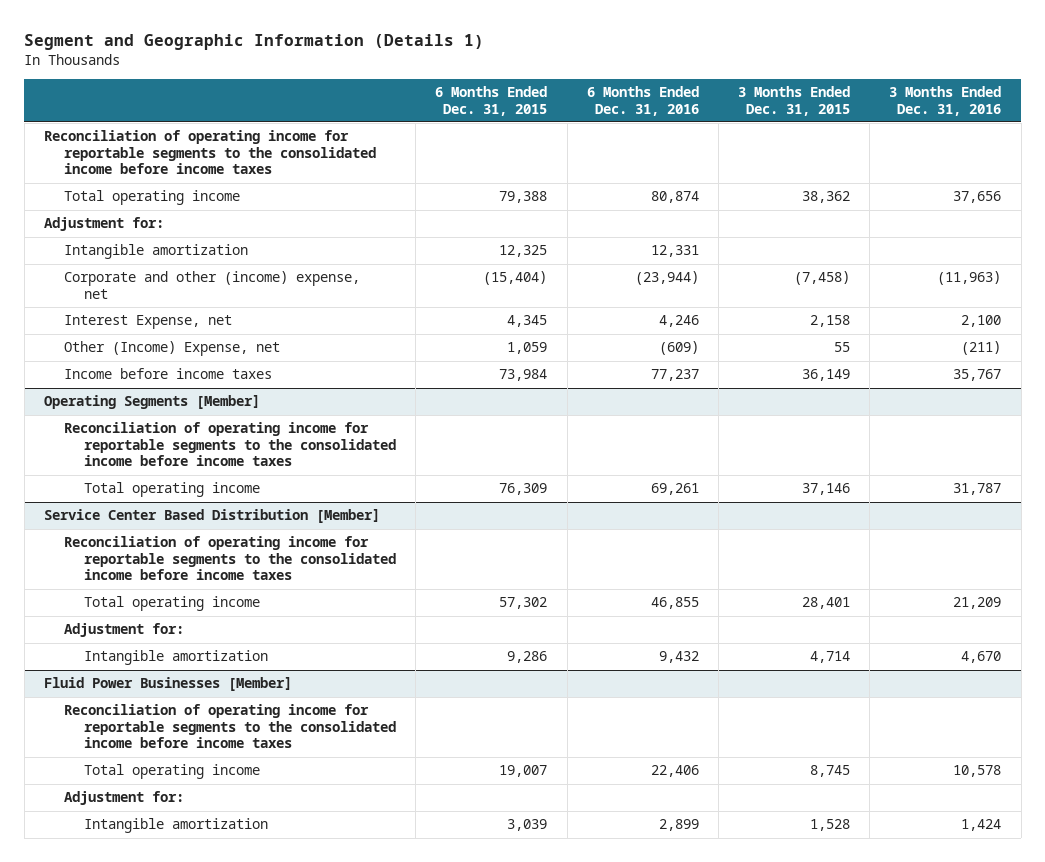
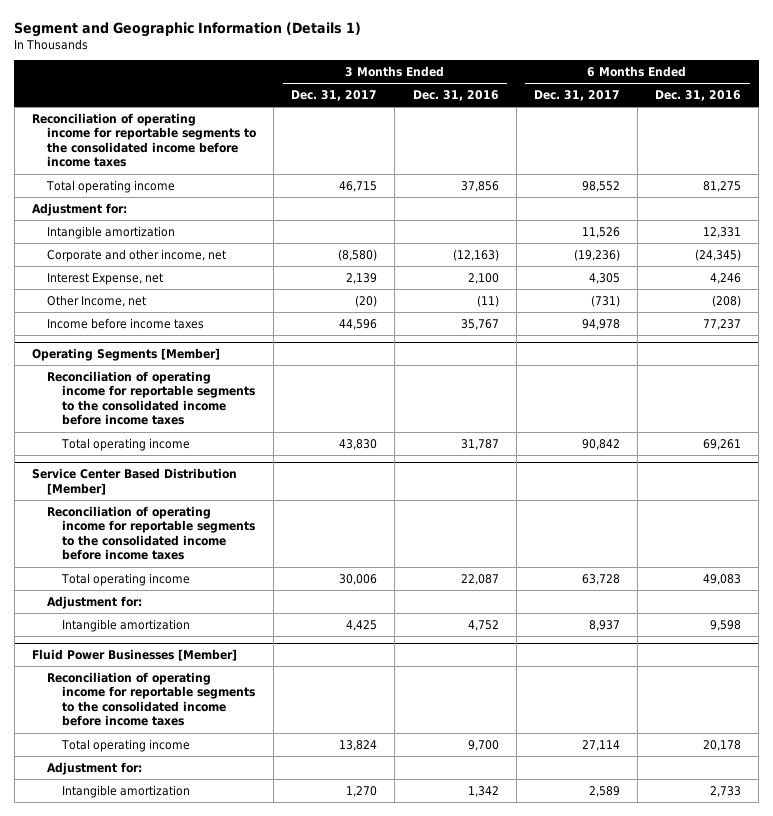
[435,86,548,116] 6 Months Ended Dec. 31, 2015 -> none
[738,86,851,116] 3 Months Ended Dec. 31, 2015 -> none
none -> [291,90,378,102] Dec. 31, 2017
none -> [533,90,620,102] Dec. 31, 2017
[650,191,699,204] 80,874 -> [702,180,741,192] 81,275
[953,191,1002,204] 37,656 -> [460,180,499,192] 37,856
[63,271,360,299] Corporate and other (income) expense, net -> [47,248,227,262] Corporate and other income, net
[634,271,699,286] (23,944) -> [694,248,741,261] (24,345)
[937,271,1002,286] (11,963) -> [452,248,499,261] (12,163)
[63,341,280,357] Other (Income) Expense, net -> [47,294,147,307] Other Income, net
[658,341,699,356] (609) -> [711,294,741,307] (208)
[961,341,1002,356] (211) -> [476,294,499,307] (11)
[650,597,699,610] 46,855 -> [702,573,741,585] 49,083
[953,597,1002,610] 21,209 -> [460,573,499,585] 22,087
[658,651,699,664] 9,432 -> [709,619,741,631] 9,598
[961,651,1002,664] 4,670 -> [467,619,499,631] 4,752
[650,765,699,778] 22,406 -> [702,739,741,751] 20,178
[953,765,1002,778] 10,578 -> [467,739,499,751] 9,700
[658,819,699,832] 2,899 -> [709,785,741,797] 2,733
[961,819,1002,832] 1,424 -> [467,785,499,797] 1,342

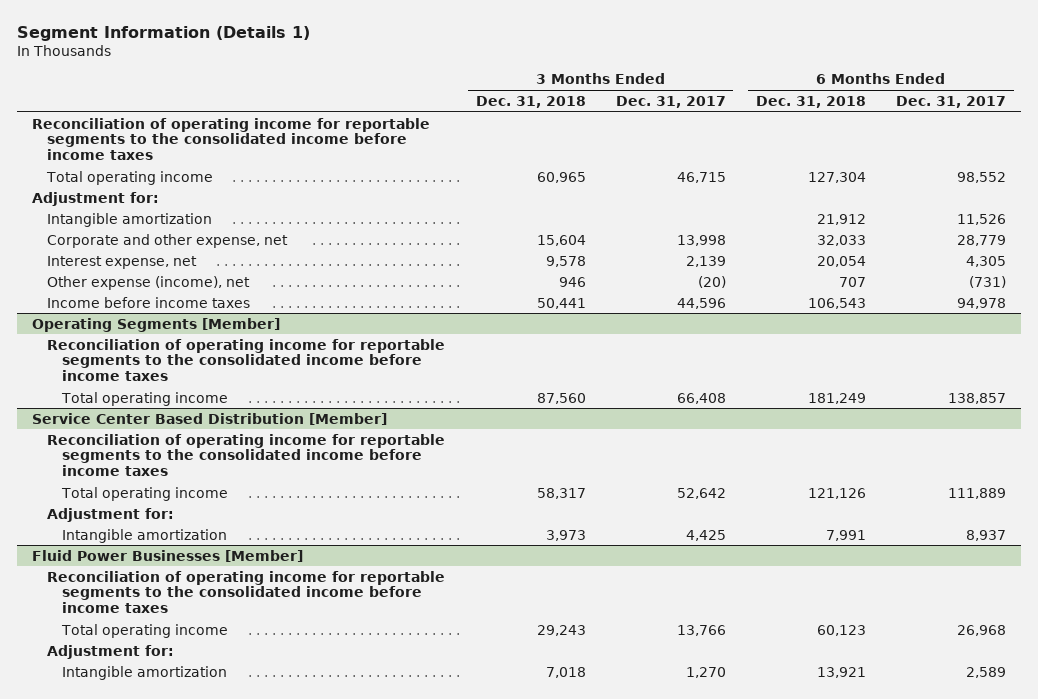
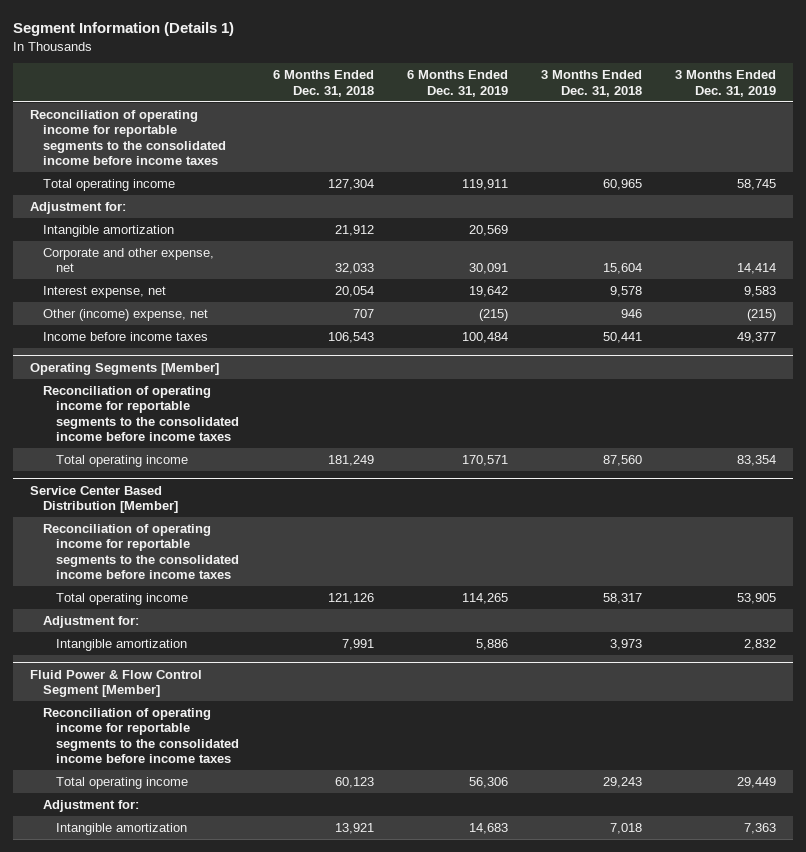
[615,95,726,108] Dec. 31, 2017 -> none
[896,95,1007,108] Dec. 31, 2017 -> none
none -> [406,70,508,97] 6 Months Ended Dec. 31, 2019
none -> [675,70,777,97] 3 Months Ended Dec. 31, 2019
[47,275,251,290] Other expense (income), net -> [42,308,208,321] Other (income) expense, net
[32,549,304,562] Fluid Power Businesses [Member] -> none
none -> [29,669,202,697] Fluid Power & Flow Control Segment [Member]

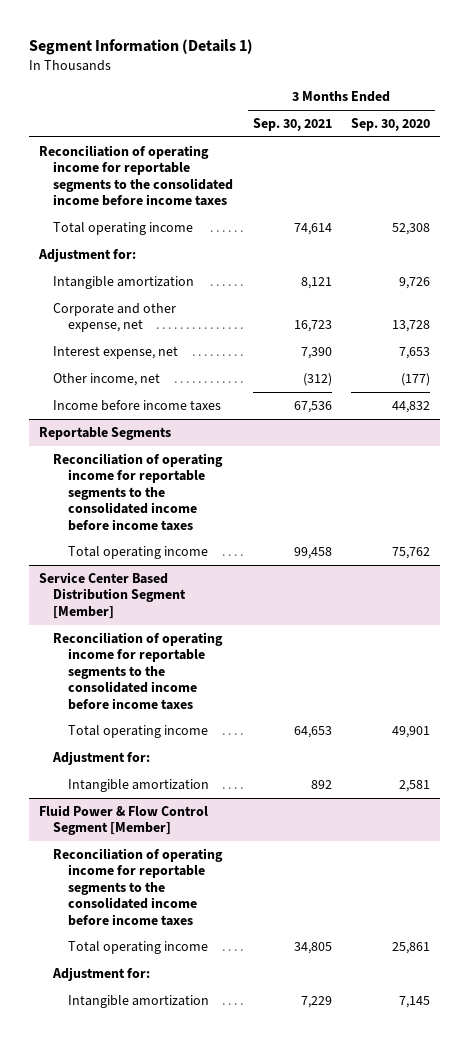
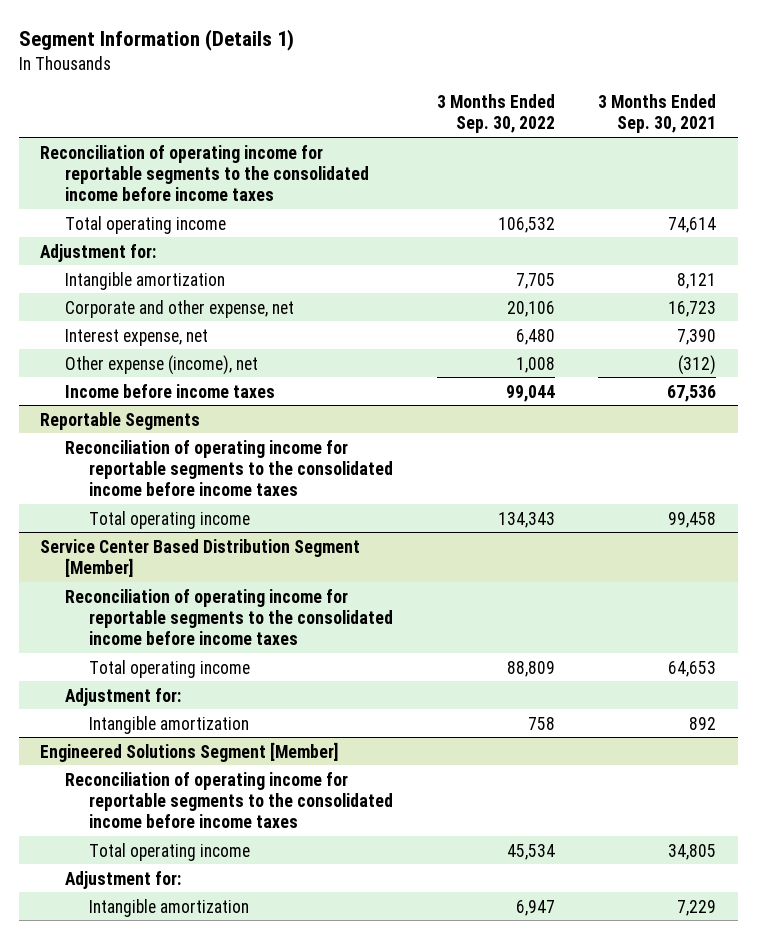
[350,118,430,132] Sep. 30, 2020 -> none
none -> [436,94,555,134] 3 Months Ended Sep. 30, 2022
[53,372,161,386] Other income, net -> [64,354,258,375] Other expense (income), net
[38,804,208,836] Fluid Power & Flow Control Segment [Member] -> none
none -> [40,741,339,762] Engineered Solutions Segment [Member]

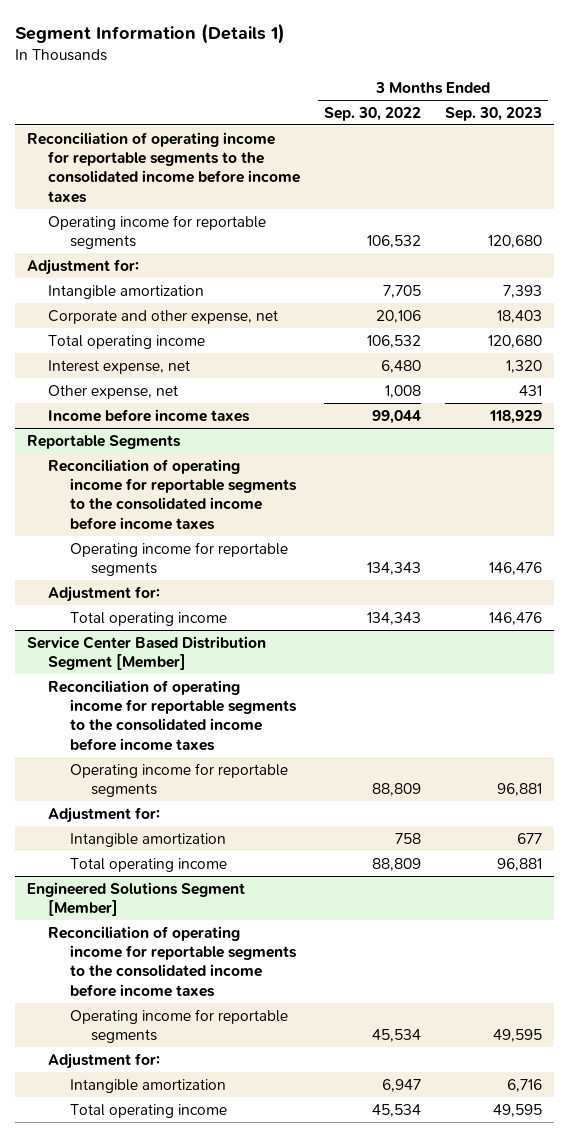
[598,94,717,134] 3 Months Ended Sep. 30, 2021 -> none
none -> [444,106,542,121] Sep. 30, 2023
none -> [48,214,267,249] Operating income for reportable segments
[64,215,226,234] Total operating income -> [48,334,206,349] Total operating income
[64,354,258,375] Other expense (income), net -> [48,384,179,399] Other expense, net
none -> [69,541,288,576] Operating income for reportable segments
none -> [48,585,161,602] Adjustment for:
none -> [69,762,288,797] Operating income for reportable segments
[89,659,251,678] Total operating income -> [69,857,227,872] Total operating income
none -> [69,1008,288,1043] Operating income for reportable segments
[89,842,251,861] Total operating income -> [69,1103,227,1118] Total operating income

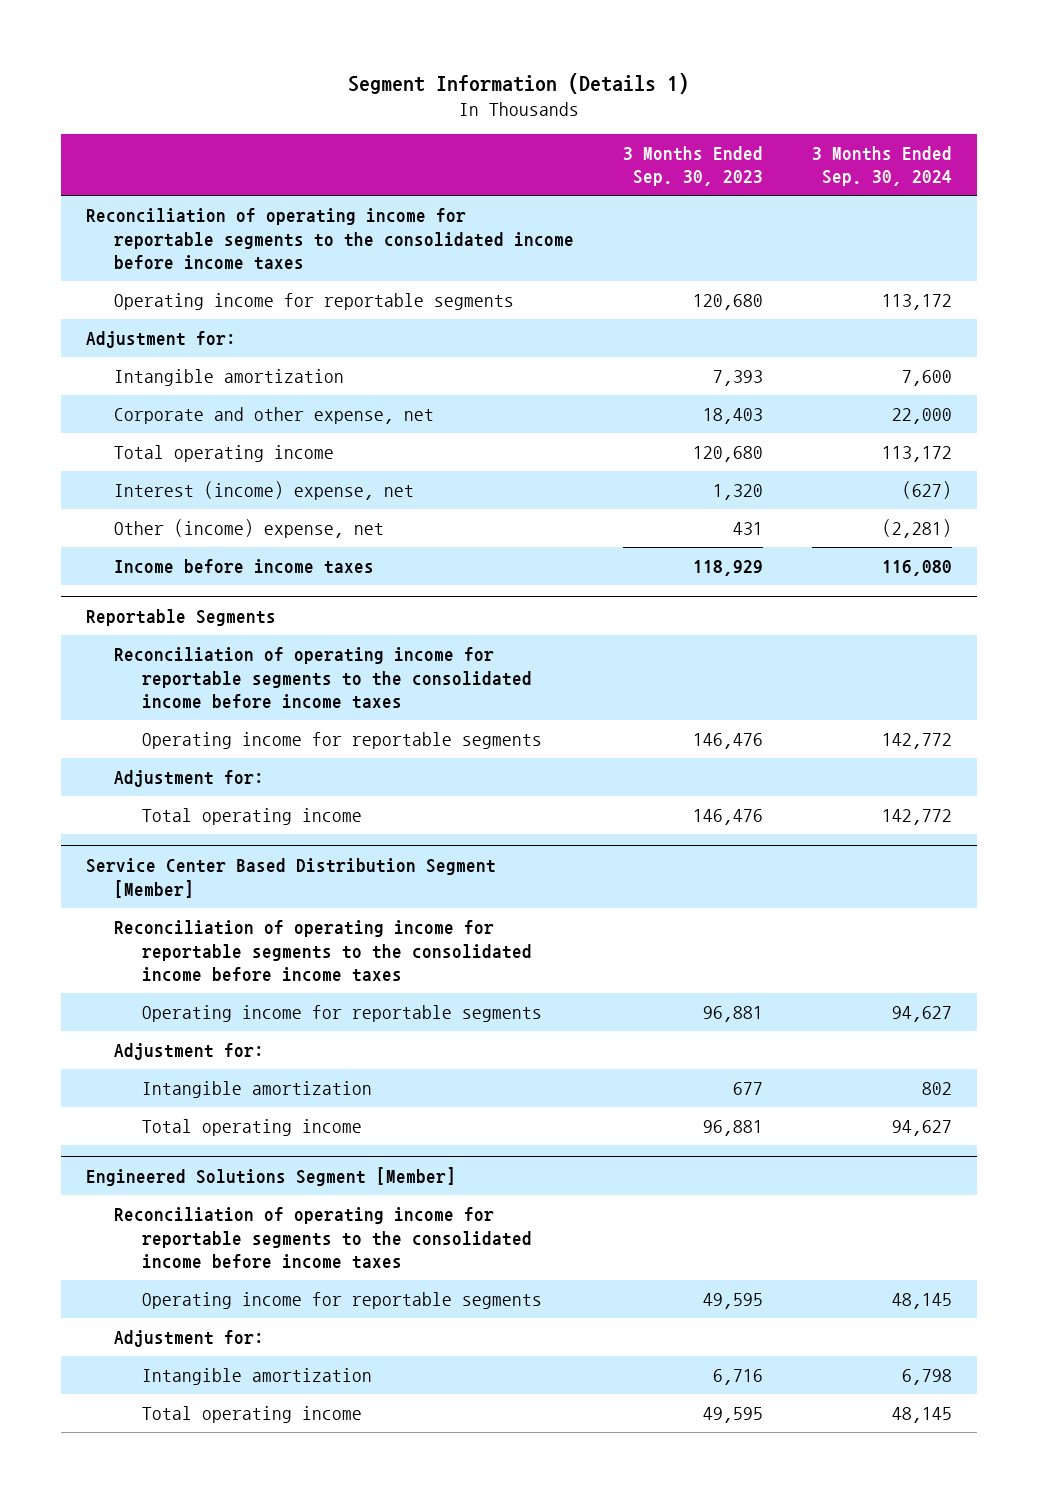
[324,106,422,121] Sep. 30, 2022 -> none
none -> [812,145,953,187] 3 Months Ended Sep. 30, 2024
[48,359,191,374] Interest expense, net -> [113,480,414,500] Interest (income) expense, net
[48,384,179,399] Other expense, net -> [113,518,384,538] Other (income) expense, net

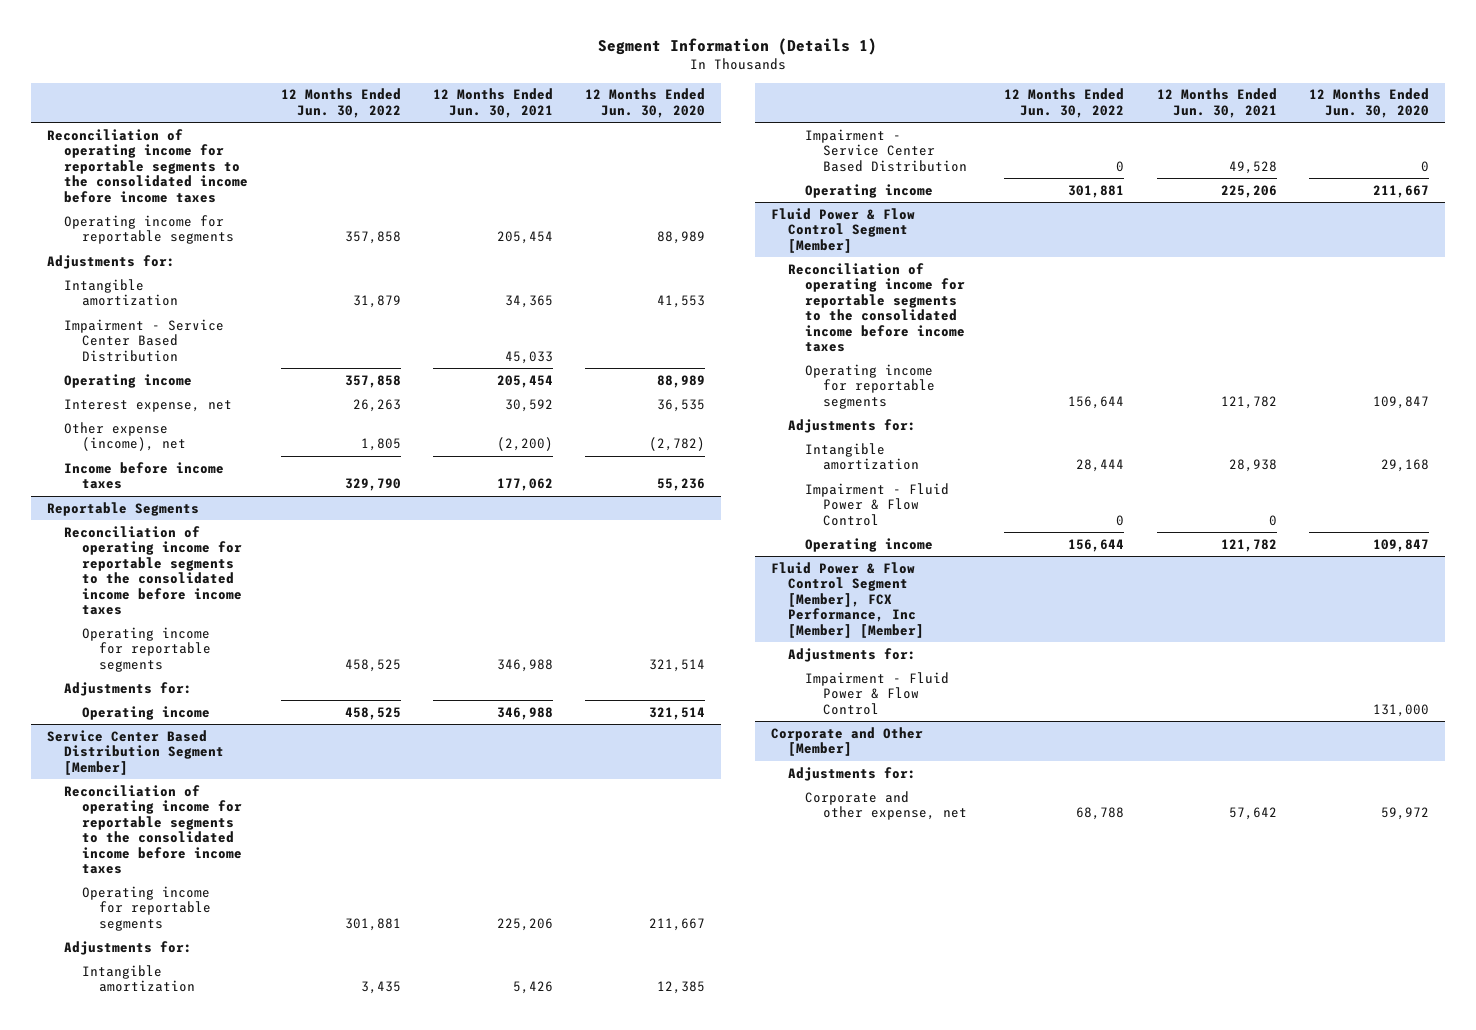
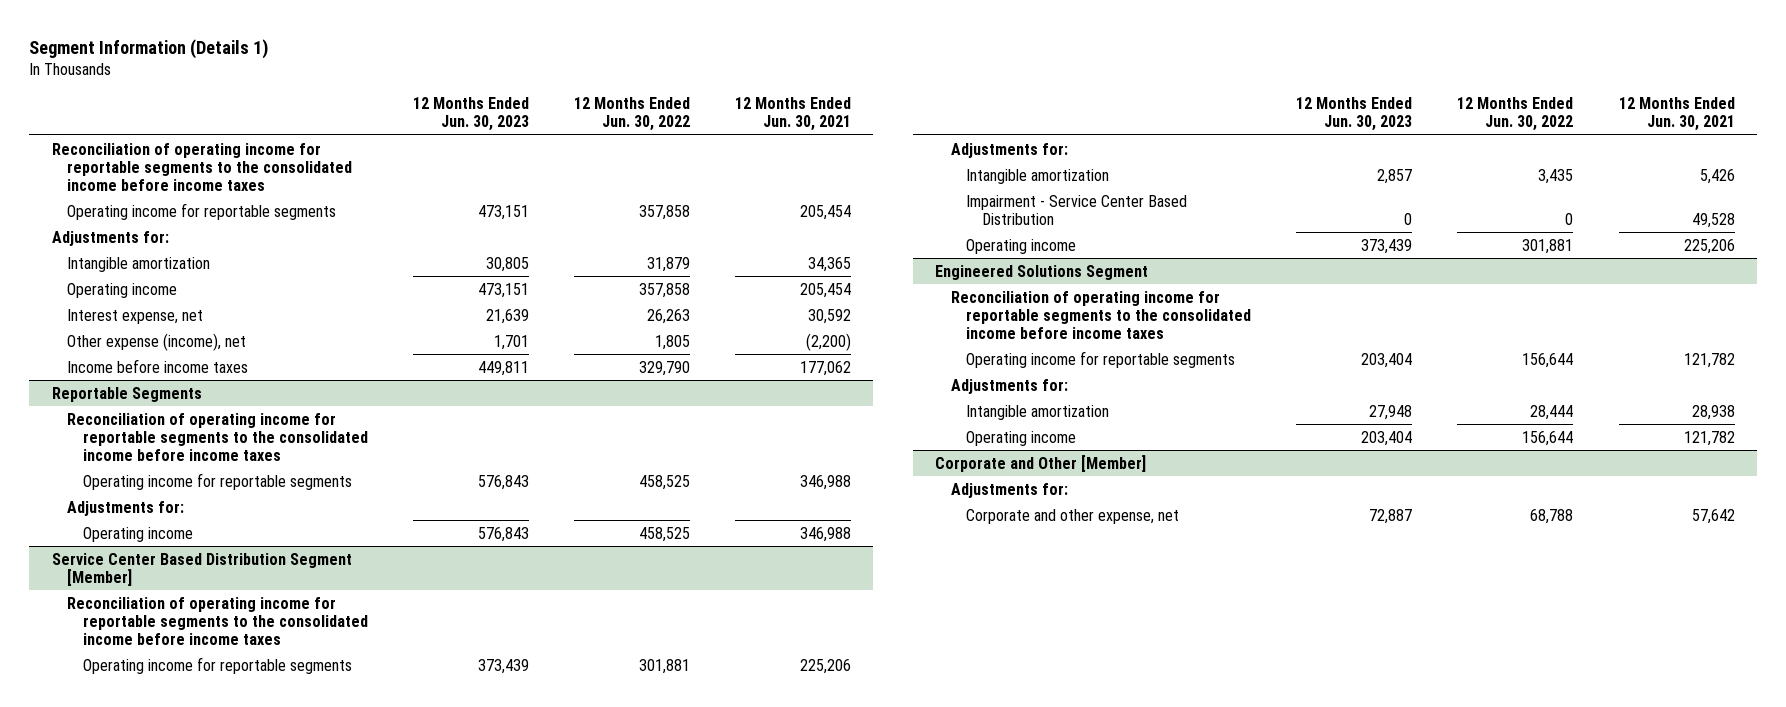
[585,88,706,118] 12 Months Ended Jun. 30, 2020 -> none
none -> [412,97,529,132] 12 Months Ended Jun. 30, 2023
[64,318,225,362] Impairment - Service Center Based Distribution -> none
[770,207,915,253] Fluid Power & Flow Control Segment [Member] -> none
none -> [935,264,1149,280] Engineered Solutions Segment
[805,482,950,526] Impairment - Fluid Power & Flow Control -> none
[770,561,925,638] Fluid Power & Flow Control Segment [Member], FCX Performance, Inc [Member] [Member] -> none
[788,647,917,662] Adjustments for: -> none
[805,671,950,715] Impairment - Fluid Power & Flow Control -> none

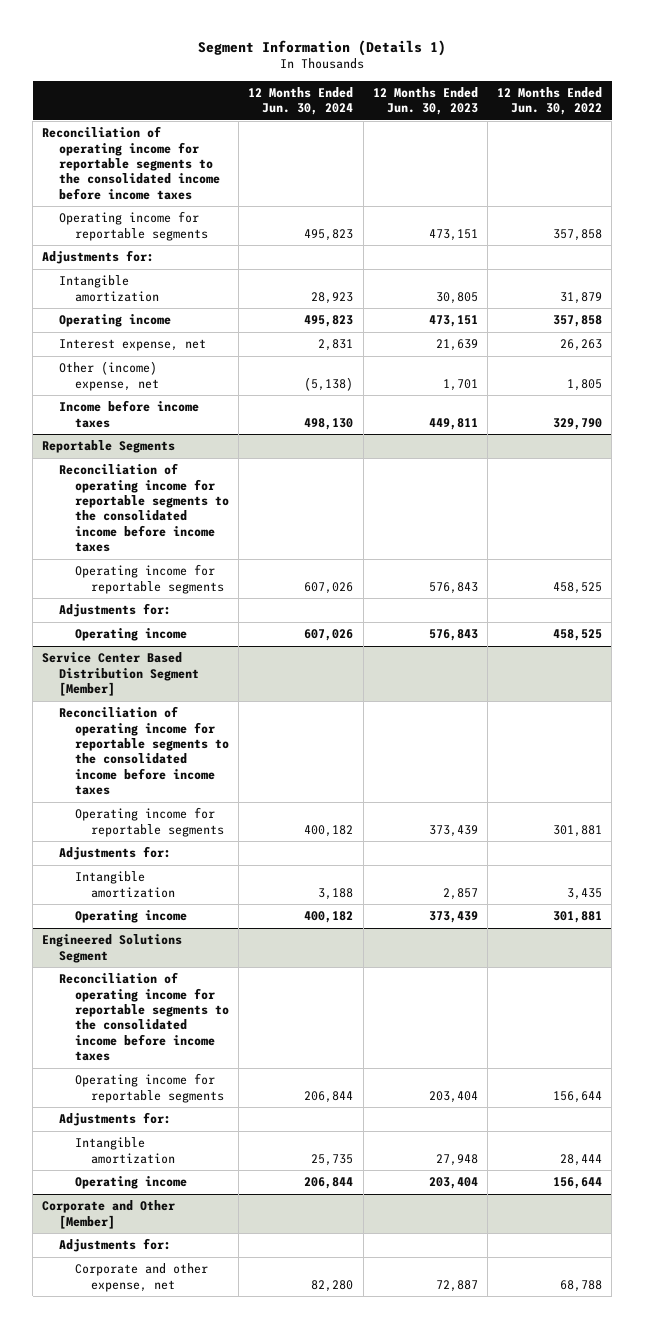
[734,97,851,132] 12 Months Ended Jun. 30, 2021 -> none
none -> [248,86,354,116] 12 Months Ended Jun. 30, 2024
[67,332,247,351] Other expense (income), net -> [58,361,159,391] Other (income) expense, net
[966,194,1188,225] Impairment - Service Center Based Distribution -> none

